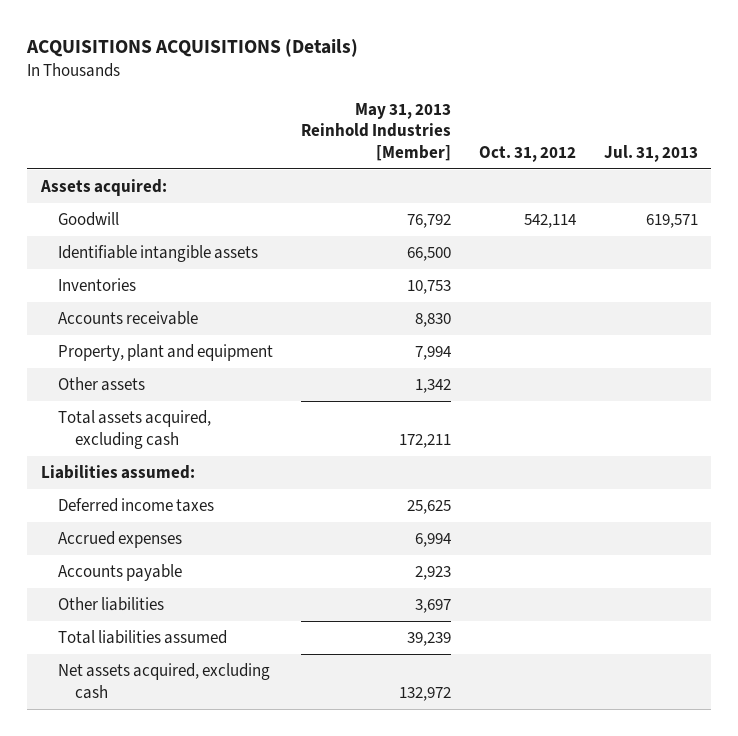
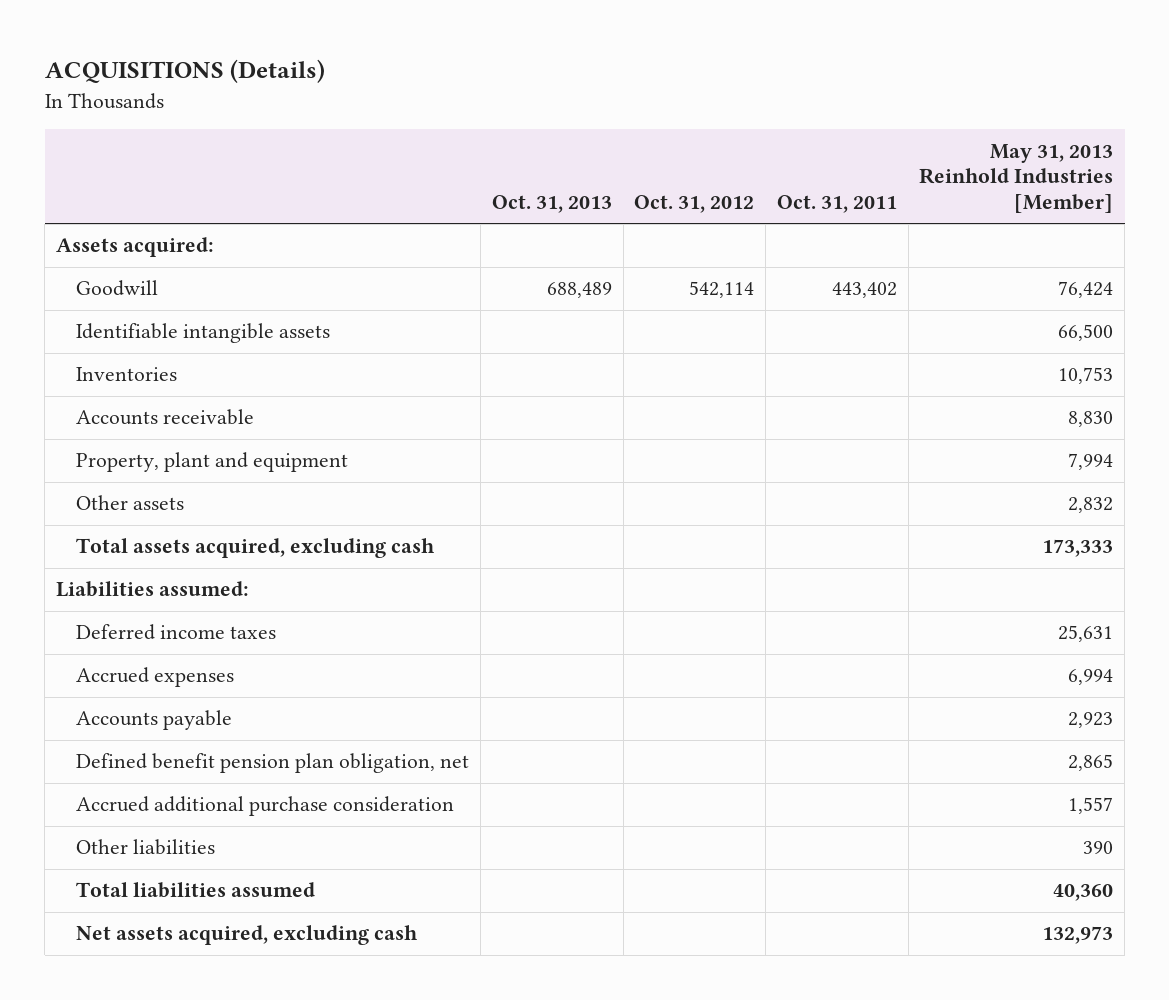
[25,38,358,57] ACQUISITIONS ACQUISITIONS (Details) -> [44,59,325,84] ACQUISITIONS (Details)
[603,144,698,162] Jul. 31, 2013 -> none
none -> [491,195,612,214] Oct. 31, 2013
none -> [776,195,897,214] Oct. 31, 2011
[406,214,451,229] 76,792 -> [1058,281,1114,299] 76,424
[414,379,451,394] 1,342 -> [1068,497,1114,514] 2,832
[398,433,451,448] 172,211 -> [1042,539,1114,558] 173,333
[406,500,451,515] 25,625 -> [1058,625,1114,643] 25,631
none -> [76,753,470,774] Defined benefit pension plan obligation, net
none -> [76,796,455,817] Accrued additional purchase consideration
[414,599,451,614] 3,697 -> [1083,841,1114,855] 390
[406,632,451,647] 39,239 -> [1053,884,1114,902] 40,360
[398,686,451,701] 132,972 -> [1042,926,1114,945] 132,973

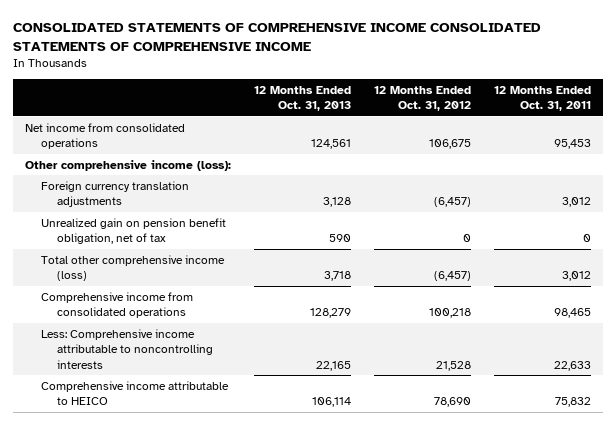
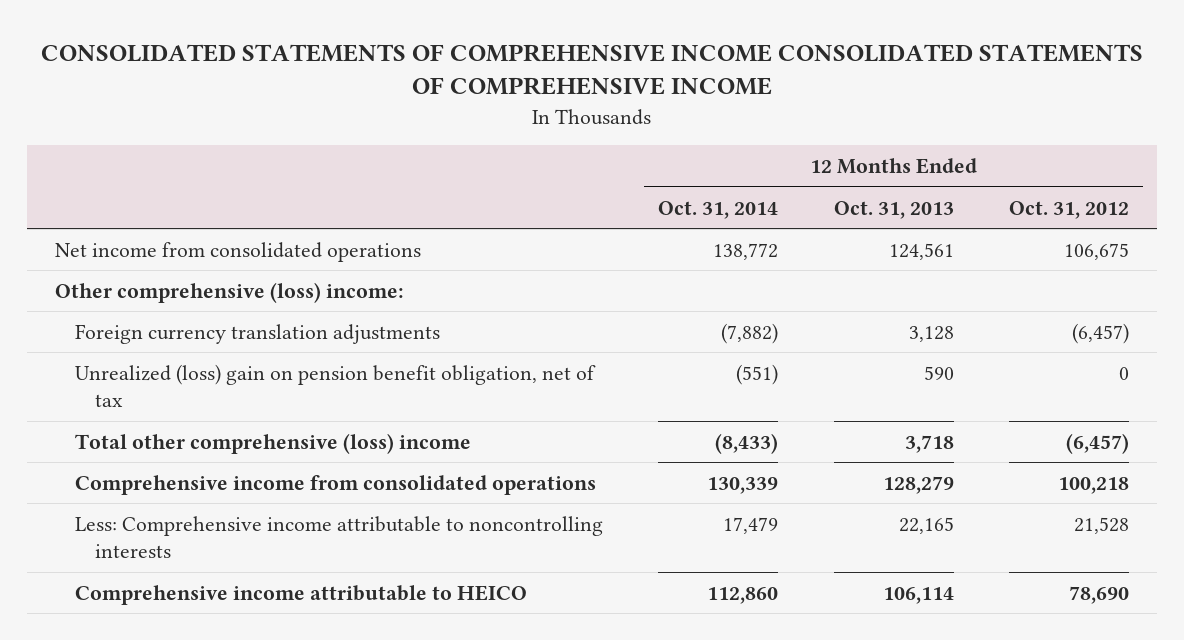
[494,85,592,112] 12 Months Ended Oct. 31, 2011 -> none
none -> [658,200,779,219] Oct. 31, 2014
[24,159,231,171] Other comprehensive income (loss): -> [54,281,404,303] Other comprehensive (loss) income:
[41,217,227,245] Unrealized gain on pension benefit obligation, net of tax -> [74,363,596,407] Unrealized (loss) gain on pension benefit obligation, net of tax
[41,254,226,282] Total other comprehensive income (loss) -> [74,432,471,454] Total other comprehensive (loss) income

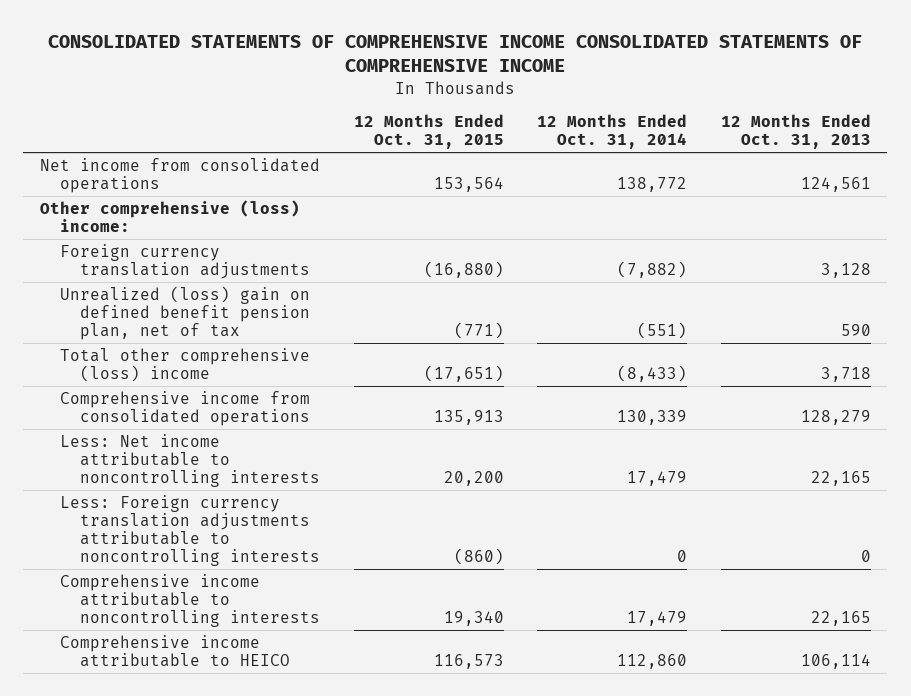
[1009,200,1130,219] Oct. 31, 2012 -> none
none -> [353,114,504,150] 12 Months Ended Oct. 31, 2015
[74,363,596,407] Unrealized (loss) gain on pension benefit obligation, net of tax -> [60,285,311,341] Unrealized (loss) gain on defined benefit pension plan, net of tax
[74,515,603,558] Less: Comprehensive income attributable to noncontrolling interests -> [60,433,320,488] Less: Net income attributable to noncontrolling interests
none -> [60,494,320,567] Less: Foreign currency translation adjustments attributable to noncontrolling interests
none -> [60,573,320,628] Comprehensive income attributable to noncontrolling interests

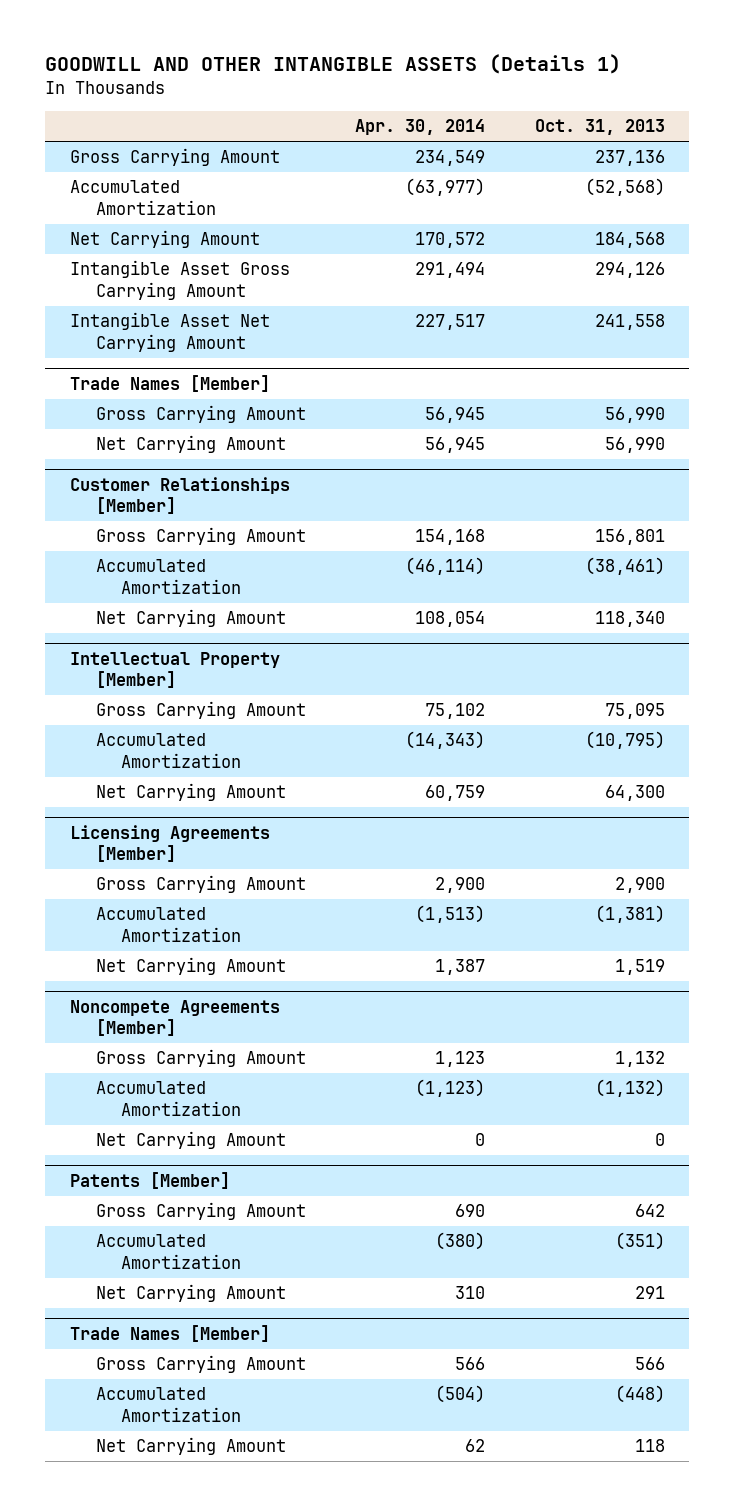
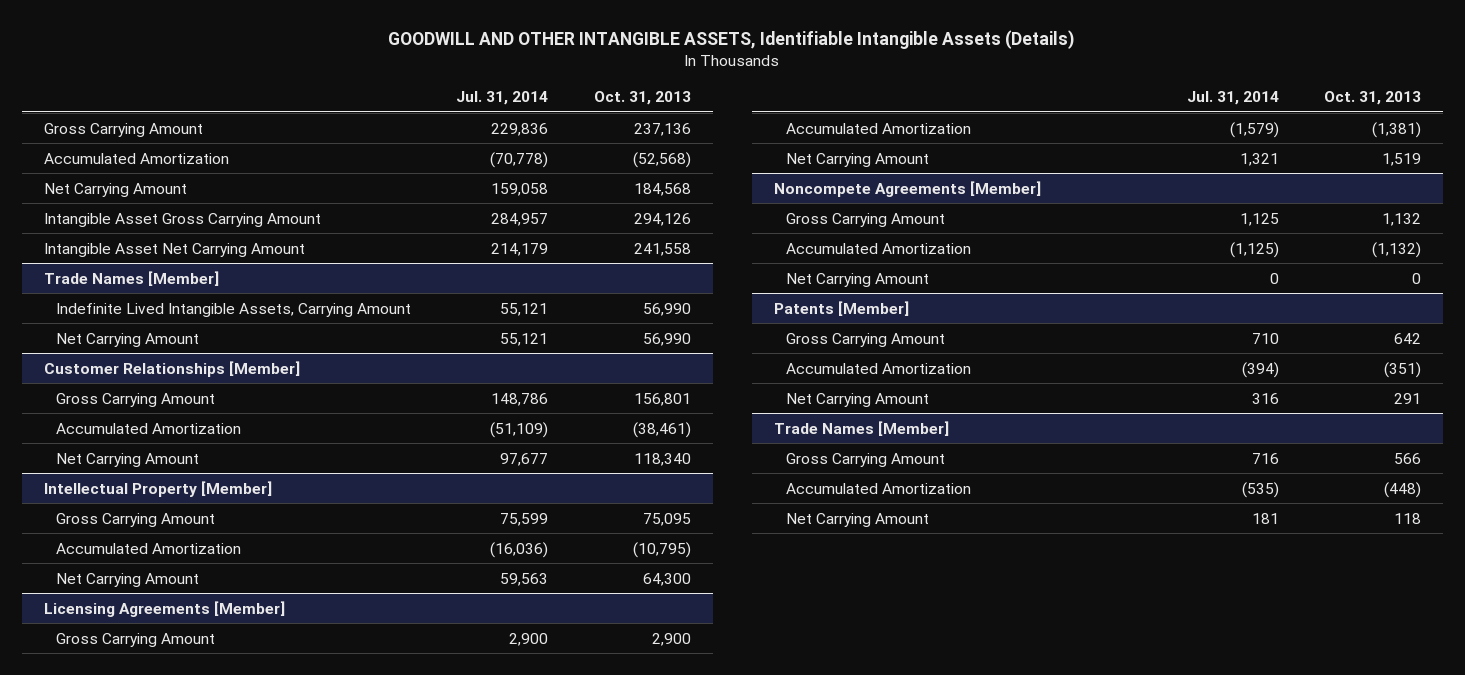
[45,54,622,75] GOODWILL AND OTHER INTANGIBLE ASSETS (Details 1) -> [388,30,1076,50] GOODWILL AND OTHER INTANGIBLE ASSETS, Identifiable Intangible Assets (Details)
[355,119,486,136] Apr. 30, 2014 -> none
none -> [456,91,549,106] Jul. 31, 2014
[95,405,306,424] Gross Carrying Amount -> [56,302,412,317] Indefinite Lived Intangible Assets, Carrying Amount

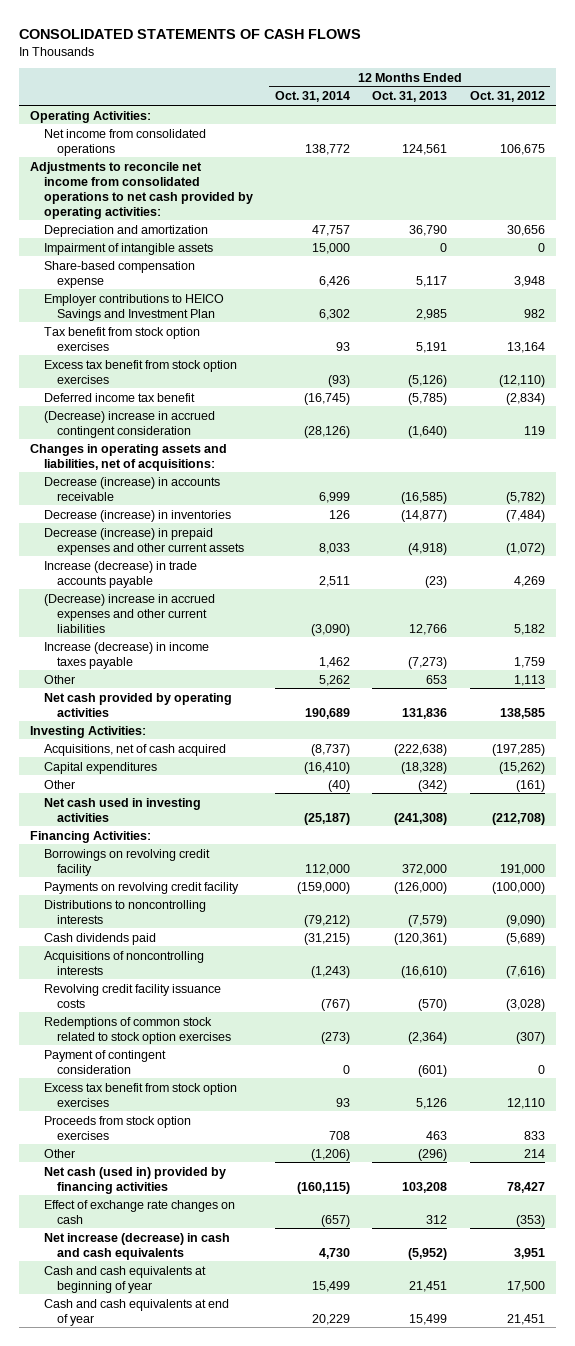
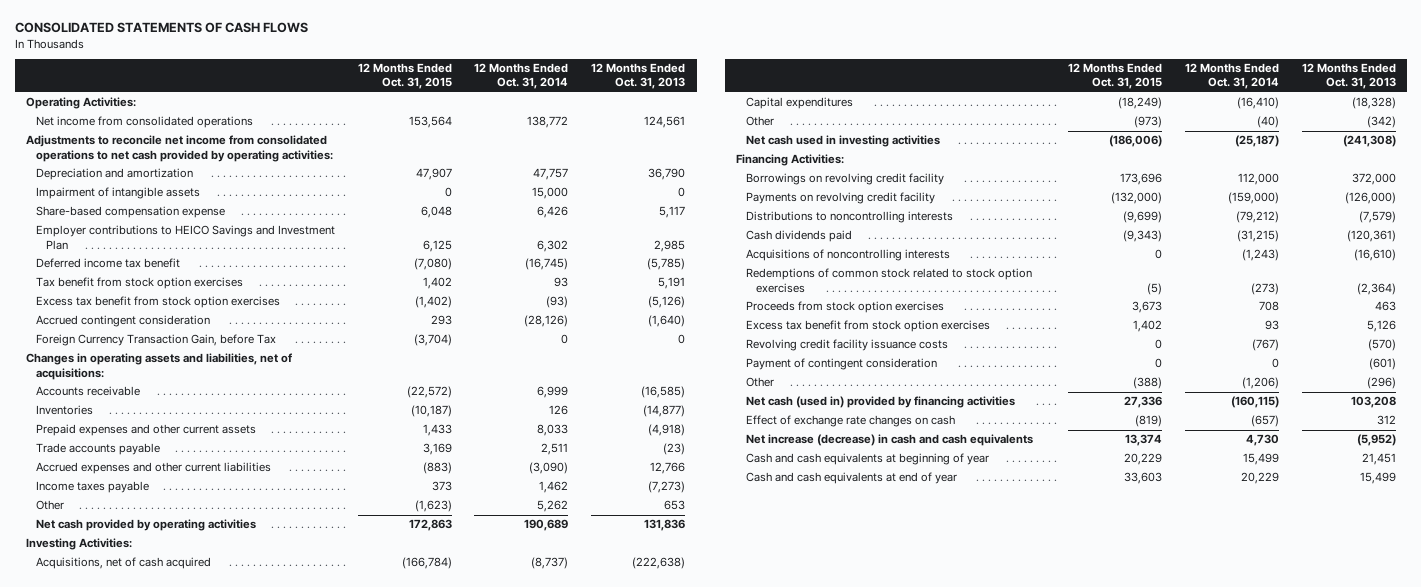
[469,91,545,103] Oct. 31, 2012 -> none
none -> [357,63,452,90] 12 Months Ended Oct. 31, 2015
[43,392,195,402] Deferred income tax benefit -> [35,258,180,269] Deferred income tax benefit
[43,410,215,438] (Decrease) increase in accrued contingent consideration -> [35,315,210,328] Accrued contingent consideration
none -> [35,334,276,347] Foreign Currency Transaction Gain, before Tax
[43,476,220,501] Decrease (increase) in accounts receivable -> [35,386,140,397] Accounts receivable
[43,509,231,522] Decrease (increase) in inventories -> [35,405,93,416] Inventories
[43,527,245,555] Decrease (increase) in prepaid expenses and other current assets -> [35,424,256,437] Prepaid expenses and other current assets
[43,560,197,588] Increase (decrease) in trade accounts payable -> [35,443,160,456] Trade accounts payable
[43,593,215,633] (Decrease) increase in accrued expenses and other current liabilities -> [35,462,271,475] Accrued expenses and other current liabilities
[43,641,209,669] Increase (decrease) in income taxes payable -> [35,481,149,494] Income taxes payable
[43,1082,237,1107] Excess tax benefit from stock option exercises -> [746,320,991,333] Excess tax benefit from stock option exercises
[43,983,221,1008] Revolving credit facility issuance costs -> [746,339,949,352] Revolving credit facility issuance costs
[43,1049,166,1074] Payment of contingent consideration -> [746,358,938,371] Payment of contingent consideration

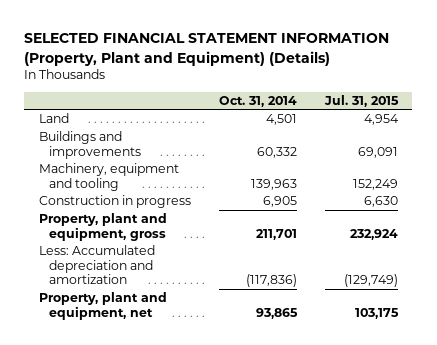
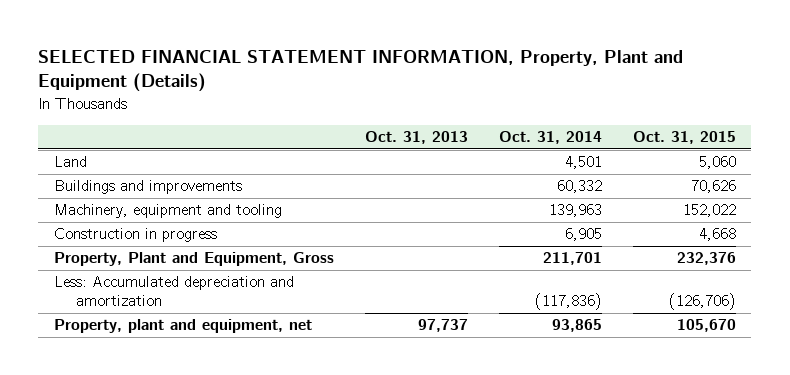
[24,33,390,66] SELECTED FINANCIAL STATEMENT INFORMATION (Property, Plant and Equipment) (Details) -> [38,49,684,93] SELECTED FINANCIAL STATEMENT INFORMATION, Property, Plant and Equipment (Details)
[324,94,400,107] Jul. 31, 2015 -> none
none -> [364,131,468,145] Oct. 31, 2013
none -> [632,131,736,145] Oct. 31, 2015
[38,213,167,241] Property, plant and equipment, gross -> [53,252,334,267] Property, Plant and Equipment, Gross

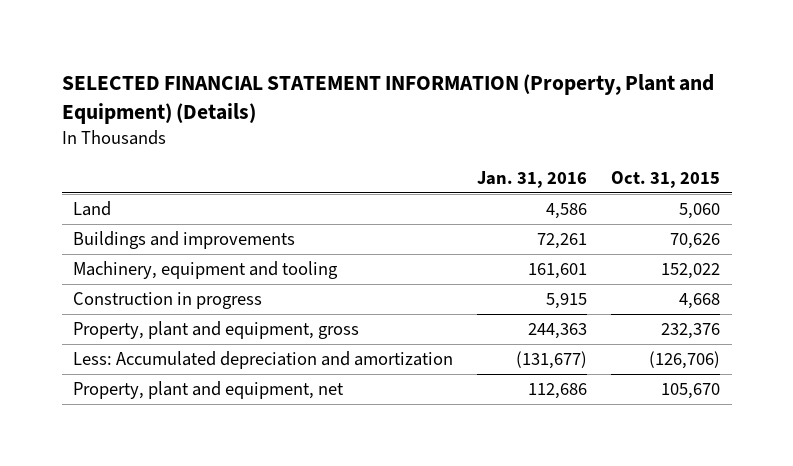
[38,49,684,93] SELECTED FINANCIAL STATEMENT INFORMATION, Property, Plant and Equipment (Details) -> [61,74,714,125] SELECTED FINANCIAL STATEMENT INFORMATION (Property, Plant and Equipment) (Details)
[364,131,468,145] Oct. 31, 2013 -> none
[498,131,602,145] Oct. 31, 2014 -> none
none -> [477,170,588,188] Jan. 31, 2016
[53,252,334,267] Property, Plant and Equipment, Gross -> [73,321,360,340] Property, plant and equipment, gross

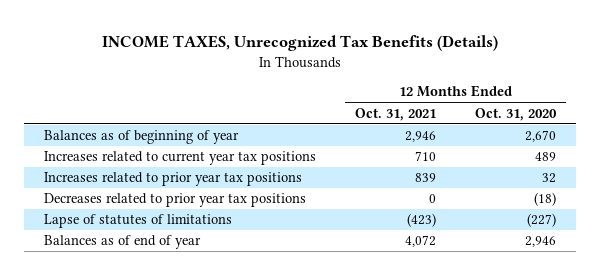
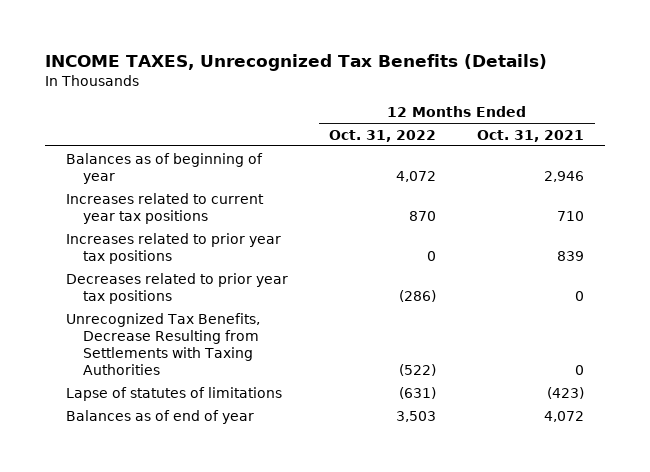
[475,107,558,121] Oct. 31, 2020 -> none
none -> [328,129,436,142] Oct. 31, 2022
none -> [65,312,260,376] Unrecognized Tax Benefits, Decrease Resulting from Settlements with Taxing Authorities

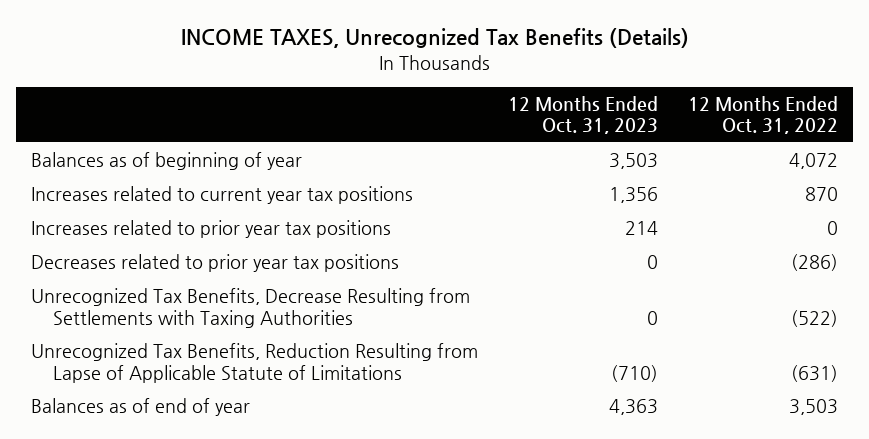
[477,129,585,142] Oct. 31, 2021 -> none
none -> [508,95,659,135] 12 Months Ended Oct. 31, 2023
[65,386,282,401] Lapse of statutes of limitations -> [31,343,479,383] Unrecognized Tax Benefits, Reduction Resulting from Lapse of Applicable Statute of Limitations

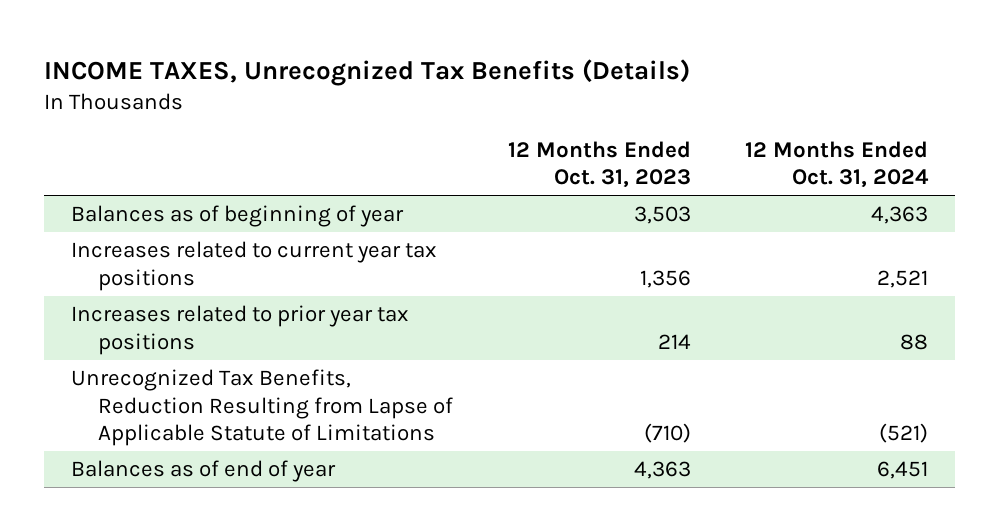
[687,95,838,135] 12 Months Ended Oct. 31, 2022 -> none
none -> [744,140,929,189] 12 Months Ended Oct. 31, 2024
[31,254,400,273] Decreases related to prior year tax positions -> none
[31,288,471,328] Unrecognized Tax Benefits, Decrease Resulting from Settlements with Taxing Authorities -> none

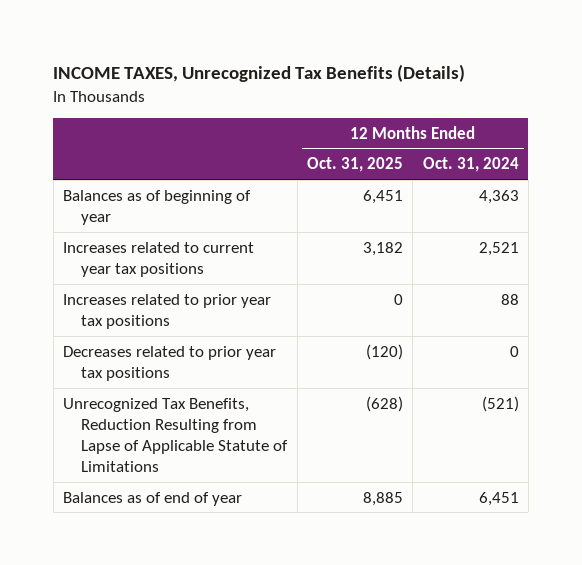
[507,140,691,189] 12 Months Ended Oct. 31, 2023 -> none
none -> [307,157,404,173] Oct. 31, 2025
none -> [63,345,277,381] Decreases related to prior year tax positions

